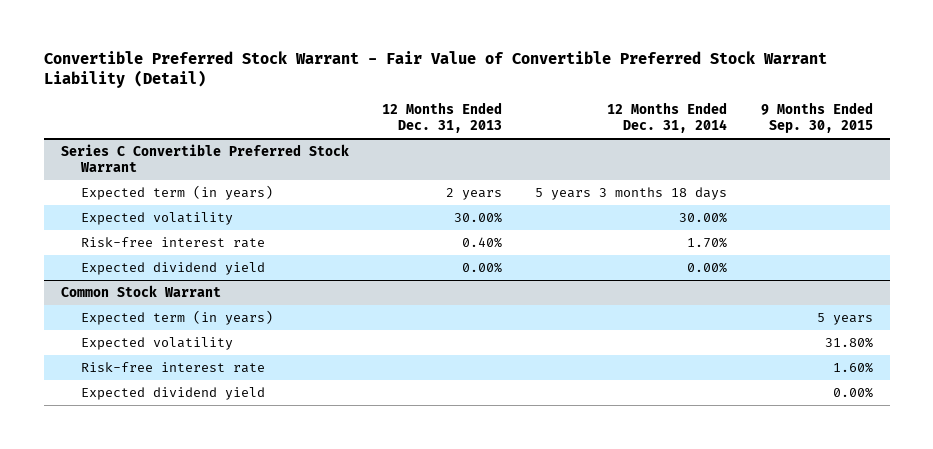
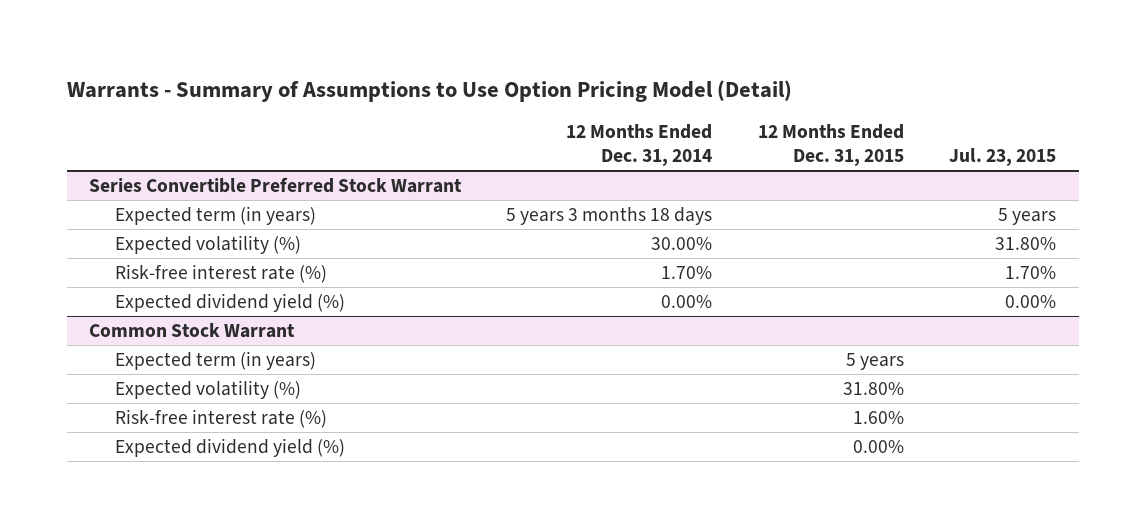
[43,50,827,88] Convertible Preferred Stock Warrant - Fair Value of Convertible Preferred Stock Warrant Liability (Detail) -> [66,80,792,103] Warrants - Summary of Assumptions to Use Option Pricing Model (Detail)
[381,101,502,134] 12 Months Ended Dec. 31, 2013 -> none
[760,101,873,134] 9 Months Ended Sep. 30, 2015 -> none
none -> [757,123,904,166] 12 Months Ended Dec. 31, 2015
none -> [948,147,1056,166] Jul. 23, 2015
[60,144,349,173] Series C Convertible Preferred Stock Warrant -> [89,177,463,194] Series Convertible Preferred Stock Warrant
[80,212,233,226] Expected volatility -> [115,235,302,255] Expected volatility (%)
[80,237,265,249] Risk-free interest rate -> [115,264,328,284] Risk-free interest rate (%)
[80,262,265,276] Expected dividend yield -> [115,293,346,313] Expected dividend yield (%)
[80,337,233,351] Expected volatility -> [115,380,302,400] Expected volatility (%)
[80,362,265,374] Risk-free interest rate -> [115,409,328,429] Risk-free interest rate (%)
[80,387,265,401] Expected dividend yield -> [115,438,346,458] Expected dividend yield (%)

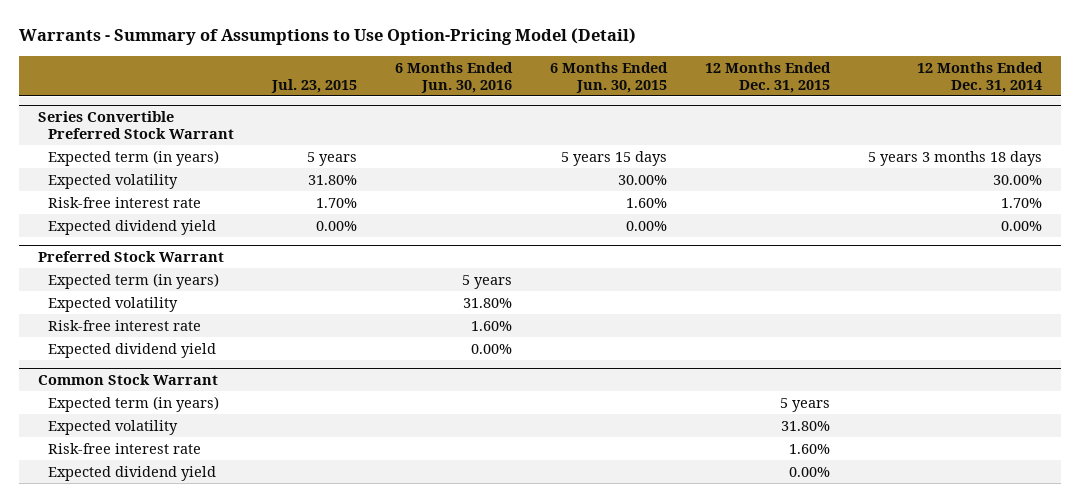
[66,80,792,103] Warrants - Summary of Assumptions to Use Option Pricing Model (Detail) -> [18,28,636,46] Warrants - Summary of Assumptions to Use Option-Pricing Model (Detail)
none -> [395,61,514,93] 6 Months Ended Jun. 30, 2016
none -> [549,61,668,93] 6 Months Ended Jun. 30, 2015
[115,235,302,255] Expected volatility (%) -> [48,173,179,189] Expected volatility
[115,264,328,284] Risk-free interest rate (%) -> [48,196,202,208] Risk-free interest rate
[115,293,346,313] Expected dividend yield (%) -> [48,219,217,235] Expected dividend yield
none -> [37,251,224,263] Preferred Stock Warrant
none -> [48,272,220,289] Expected term (in years)
none -> [48,296,179,312] Expected volatility
none -> [48,319,202,331] Risk-free interest rate
none -> [48,342,217,358] Expected dividend yield
[115,380,302,400] Expected volatility (%) -> [48,419,179,435] Expected volatility
[115,409,328,429] Risk-free interest rate (%) -> [48,442,202,454] Risk-free interest rate
[115,438,346,458] Expected dividend yield (%) -> [48,465,217,481] Expected dividend yield

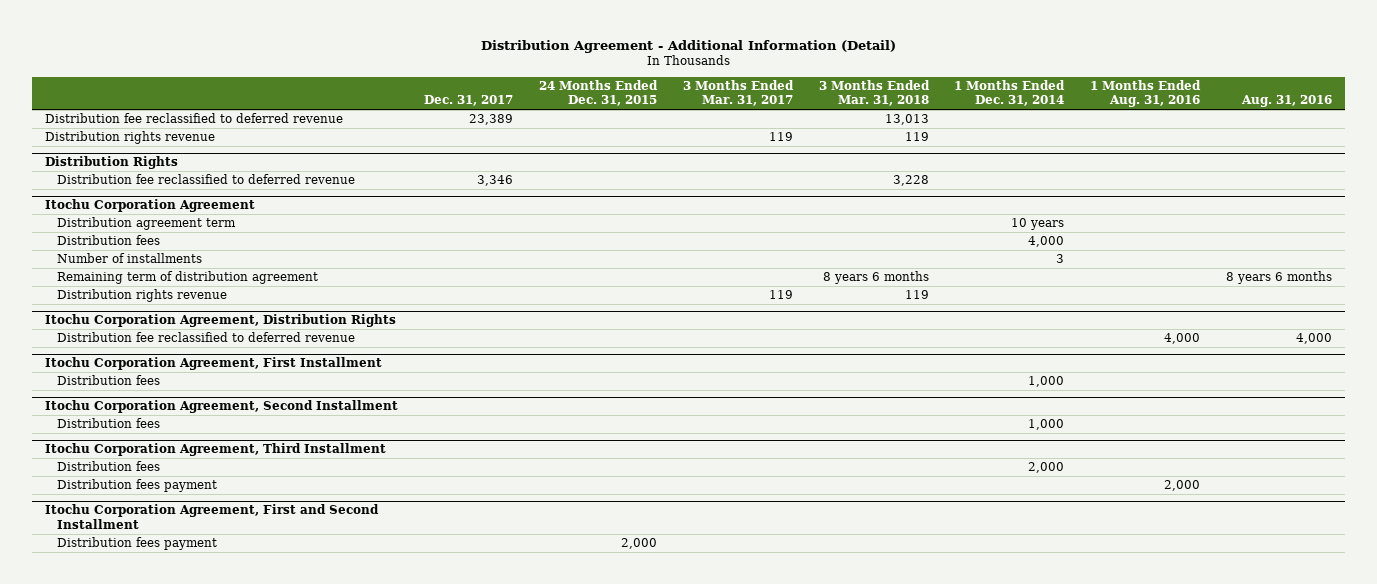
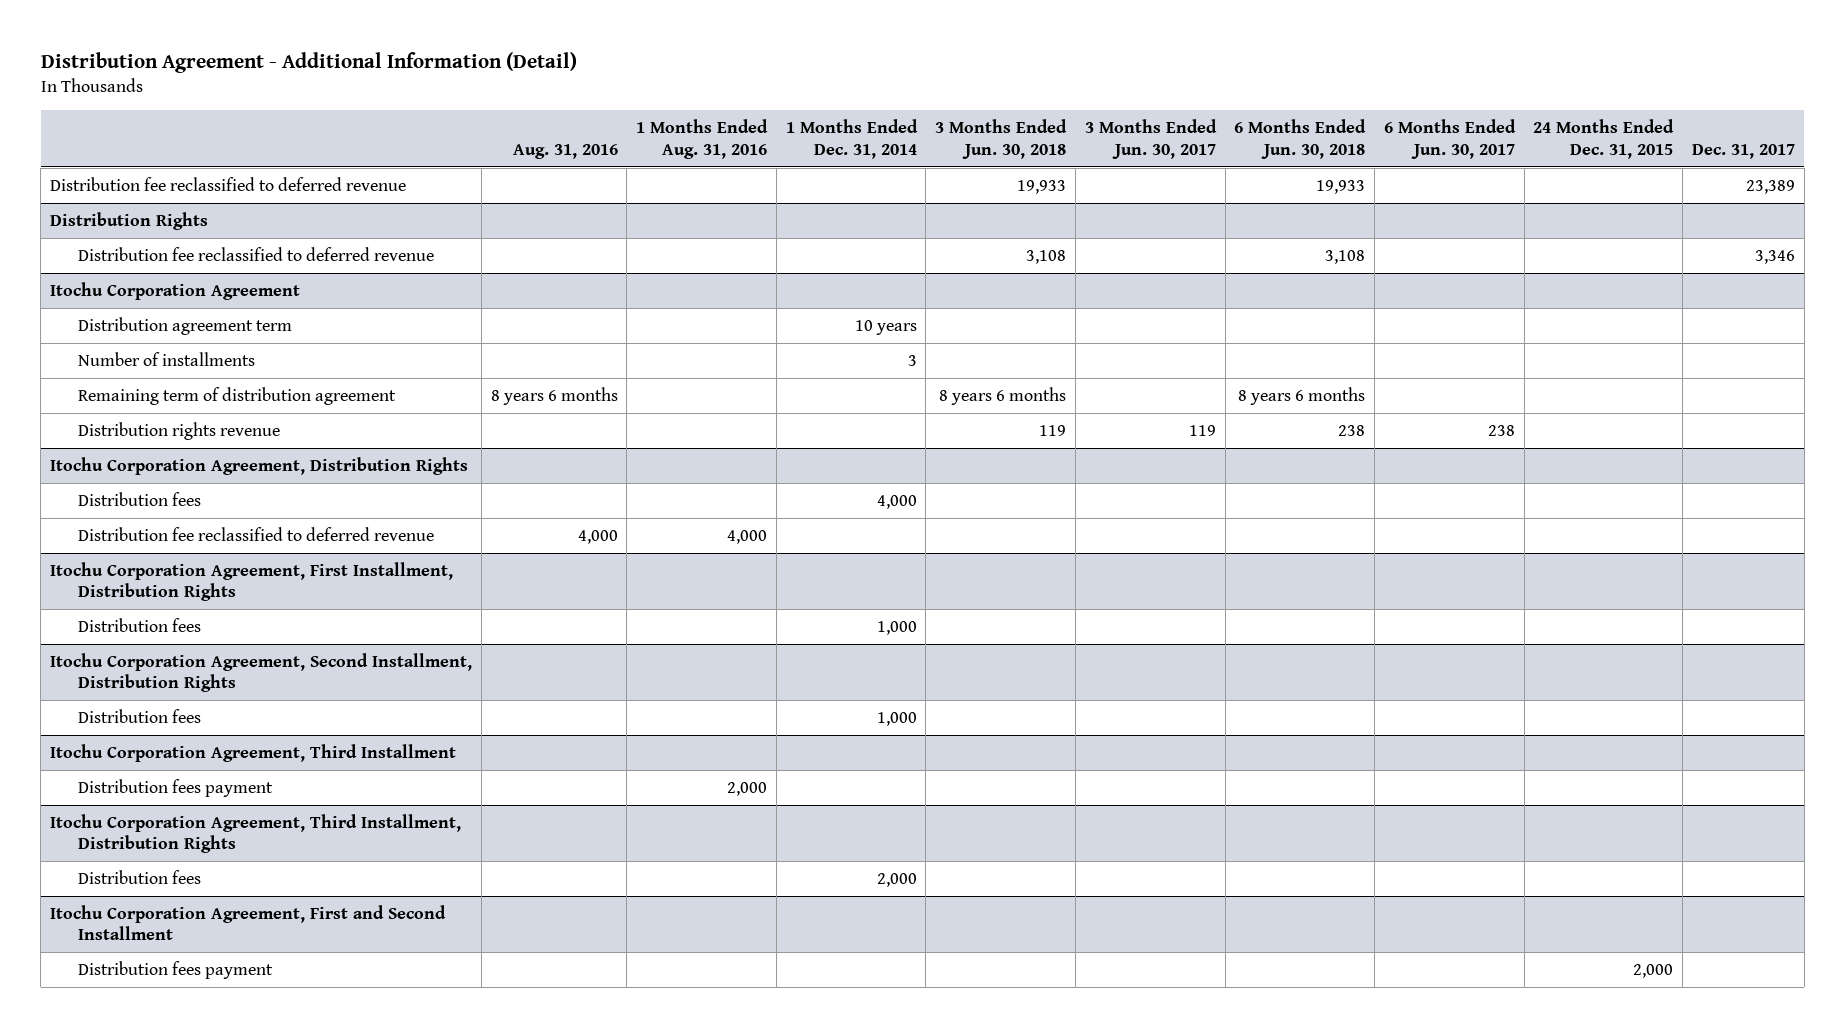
[682,79,794,107] 3 Months Ended Mar. 31, 2017 -> none
[818,79,930,107] 3 Months Ended Mar. 31, 2018 -> none
none -> [935,119,1068,159] 3 Months Ended Jun. 30, 2018
none -> [1084,119,1217,159] 3 Months Ended Jun. 30, 2017
none -> [1234,119,1367,159] 6 Months Ended Jun. 30, 2018
none -> [1383,119,1516,159] 6 Months Ended Jun. 30, 2017
[45,131,216,145] Distribution rights revenue -> none
[56,235,160,246] Distribution fees -> none
none -> [77,491,201,506] Distribution fees
[45,357,383,371] Itochu Corporation Agreement, First Installment -> [49,561,453,602] Itochu Corporation Agreement, First Installment, Distribution Rights
[45,400,399,414] Itochu Corporation Agreement, Second Installment -> [49,652,472,693] Itochu Corporation Agreement, Second Installment, Distribution Rights
[56,461,160,472] Distribution fees -> none
none -> [49,813,461,854] Itochu Corporation Agreement, Third Installment, Distribution Rights
none -> [77,869,201,884] Distribution fees

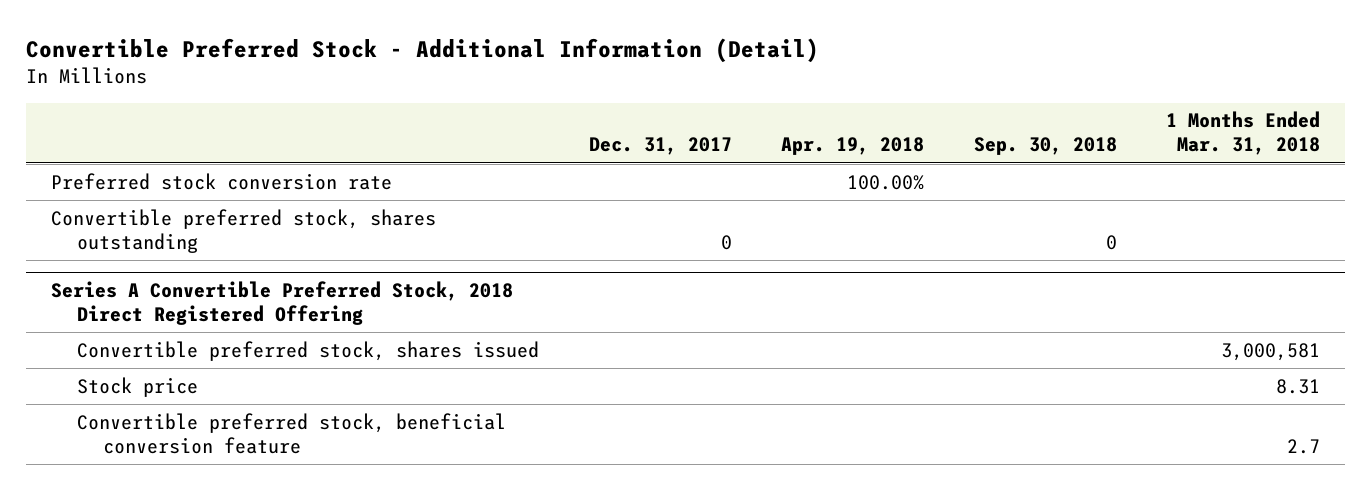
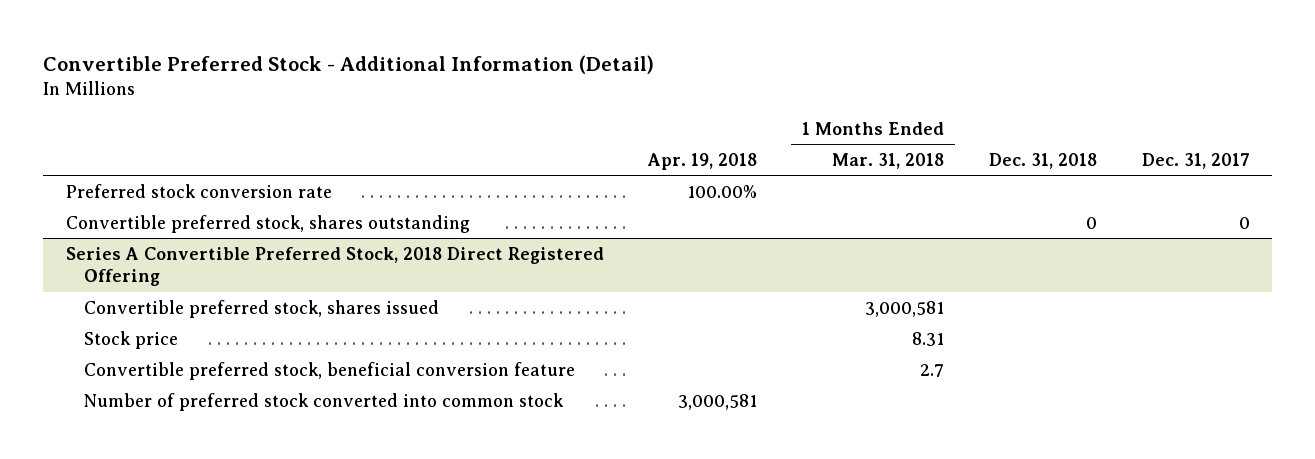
[973,137,1117,156] Sep. 30, 2018 -> none
none -> [988,152,1097,169] Dec. 31, 2018
none -> [84,392,565,411] Number of preferred stock converted into common stock

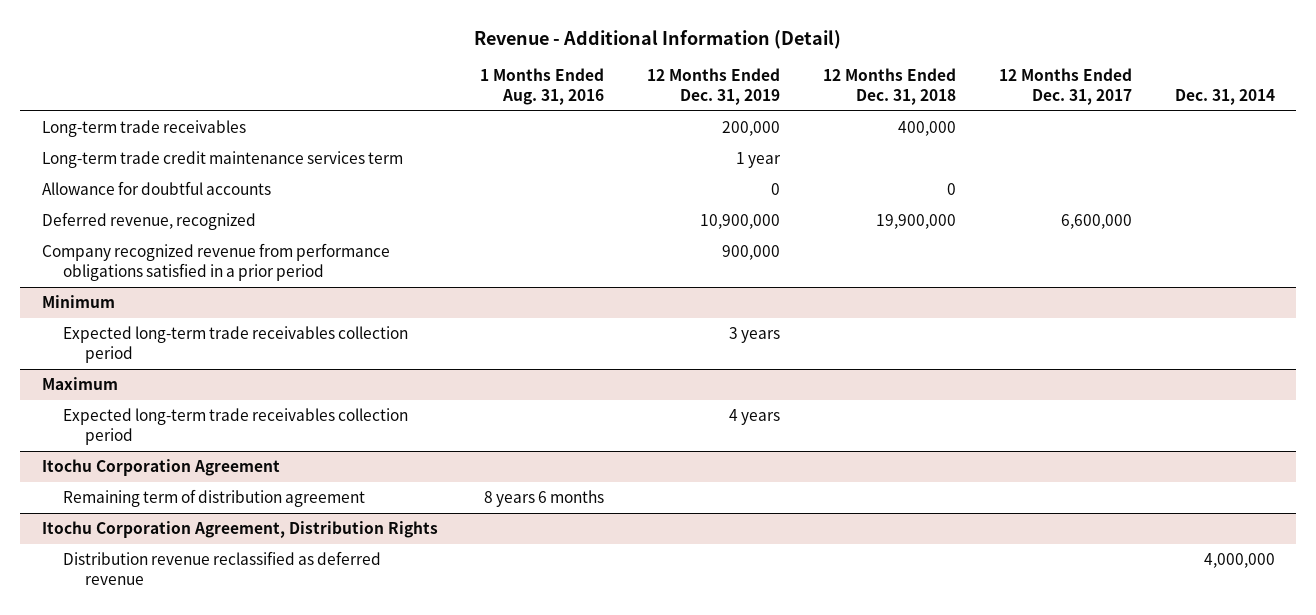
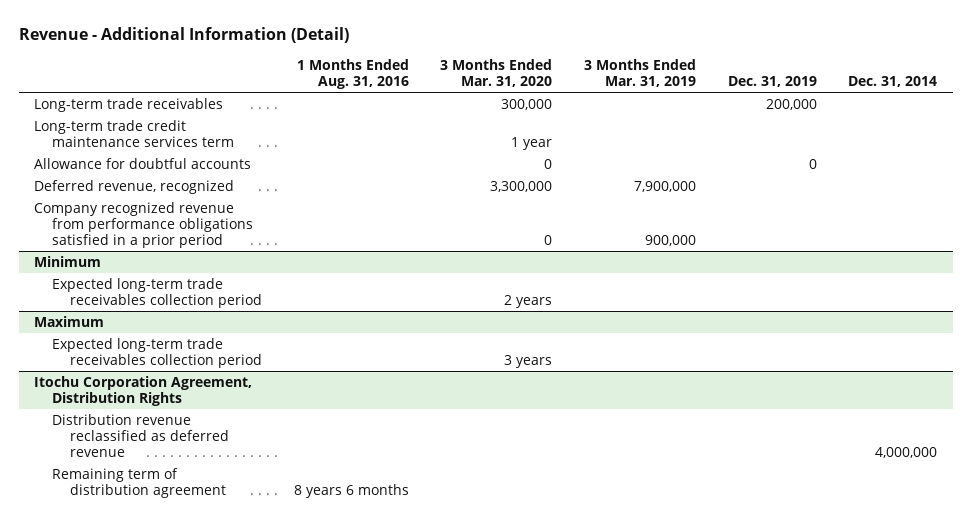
[647,68,781,106] 12 Months Ended Dec. 31, 2019 -> none
[823,68,957,106] 12 Months Ended Dec. 31, 2018 -> none
[998,68,1132,106] 12 Months Ended Dec. 31, 2017 -> none
none -> [440,58,553,87] 3 Months Ended Mar. 31, 2020
none -> [584,58,697,87] 3 Months Ended Mar. 31, 2019
none -> [727,75,817,87] Dec. 31, 2019
[41,459,280,477] Itochu Corporation Agreement -> none
[63,489,366,508] Remaining term of distribution agreement -> none
none -> [52,468,227,499] Remaining term of distribution agreement

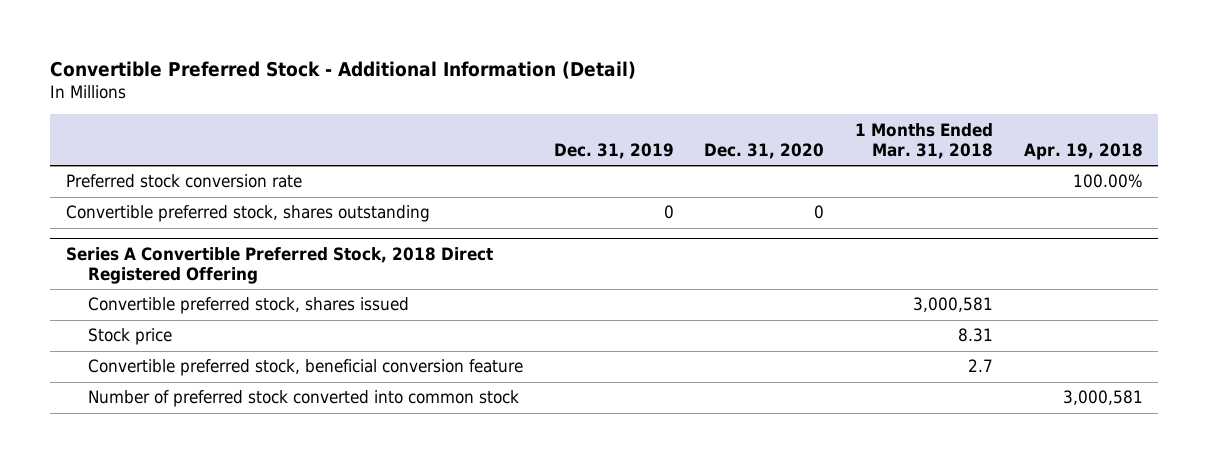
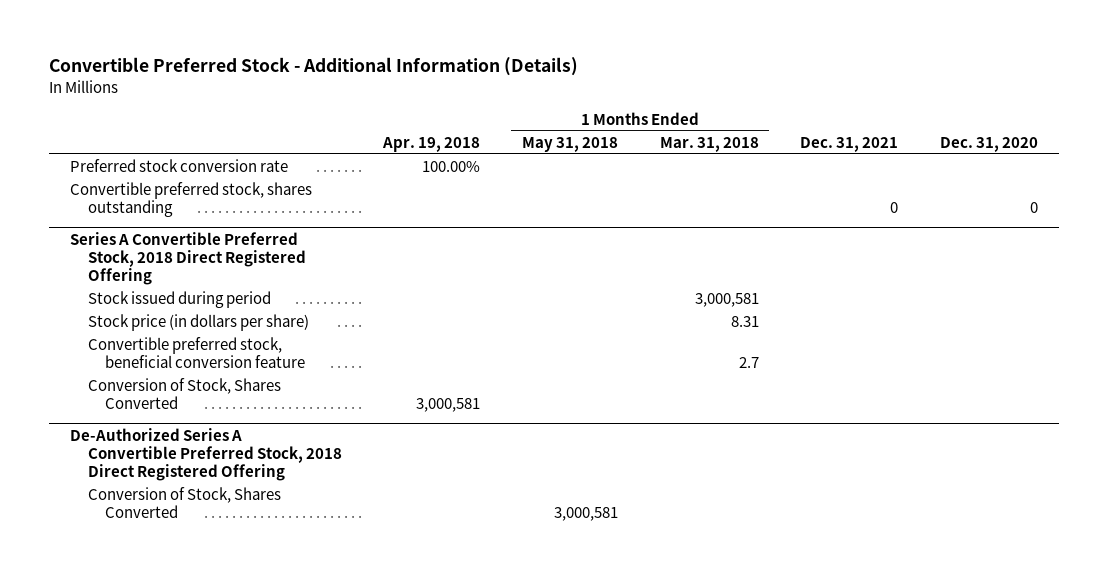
[50,60,637,79] Convertible Preferred Stock - Additional Information (Detail) -> [49,57,579,77] Convertible Preferred Stock - Additional Information (Details)
[553,143,674,160] Dec. 31, 2019 -> none
none -> [521,136,618,152] May 31, 2018
none -> [800,136,899,152] Dec. 31, 2021
[87,297,409,315] Convertible preferred stock, shares issued -> [87,291,271,309] Stock issued during period
[87,328,172,346] Stock price -> [87,314,309,332] Stock price (in dollars per share)
[87,390,519,408] Number of preferred stock converted into common stock -> [87,378,281,410] Conversion of Stock, Shares Converted
none -> [69,428,342,481] De-Authorized Series A Convertible Preferred Stock, 2018 Direct Registered Offering
none -> [87,487,281,519] Conversion of Stock, Shares Converted

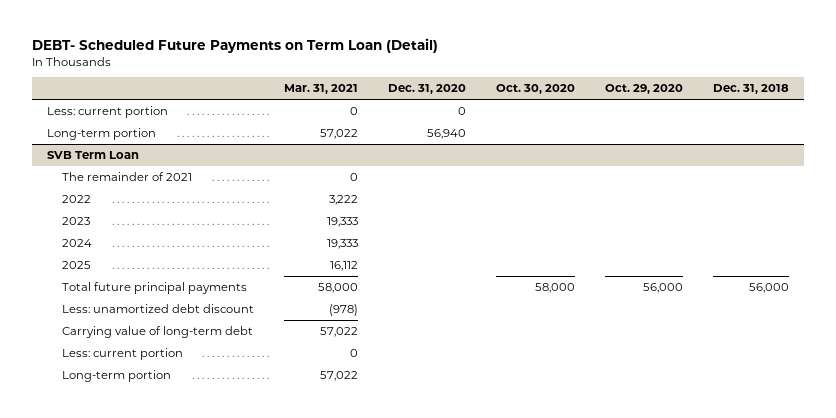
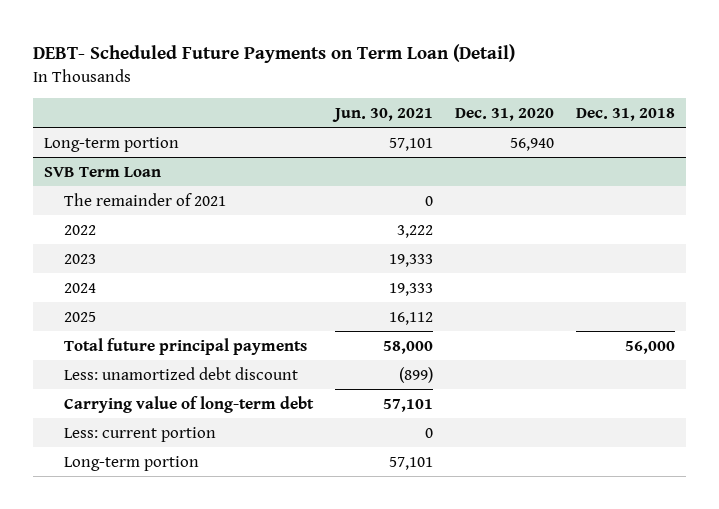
[284,84,359,95] Mar. 31, 2021 -> none
[496,84,576,95] Oct. 30, 2020 -> none
[605,84,684,95] Oct. 29, 2020 -> none
none -> [331,107,433,122] Jun. 30, 2021
[46,105,168,118] Less: current portion -> none

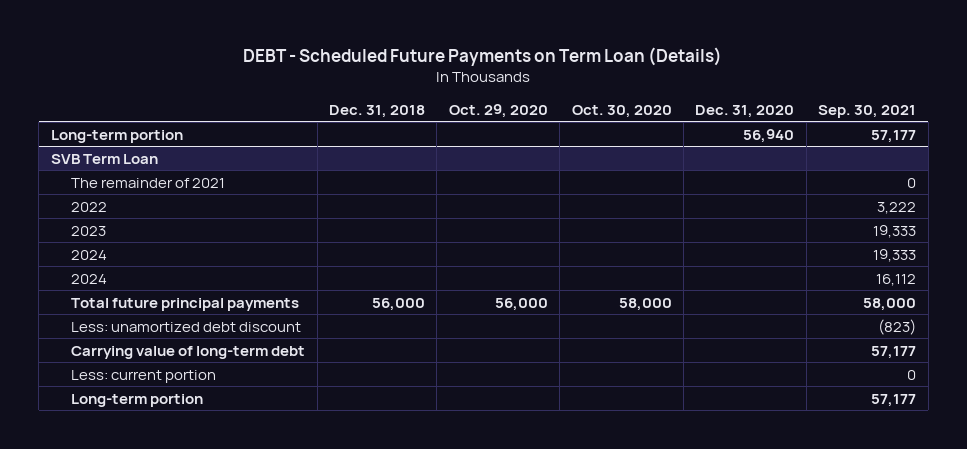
[33,44,516,64] DEBT- Scheduled Future Payments on Term Loan (Detail) -> [243,46,723,66] DEBT - Scheduled Future Payments on Term Loan (Details)
[331,107,433,122] Jun. 30, 2021 -> none
none -> [448,103,548,118] Oct. 29, 2020
none -> [571,104,672,118] Oct. 30, 2020
none -> [818,104,917,118] Sep. 30, 2021
[63,311,96,322] 2025 -> [71,273,108,284] 2024

